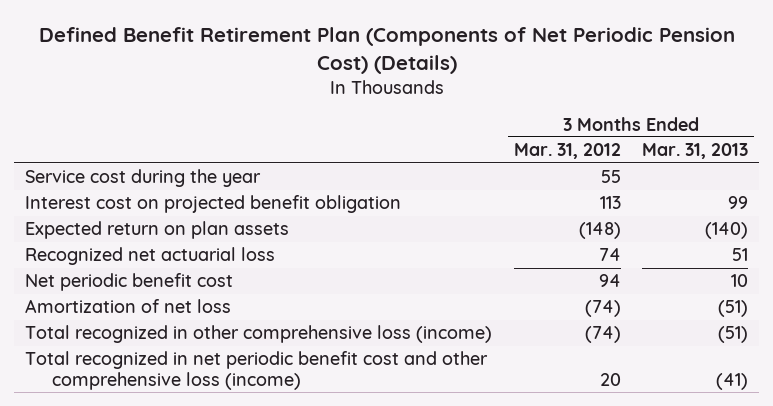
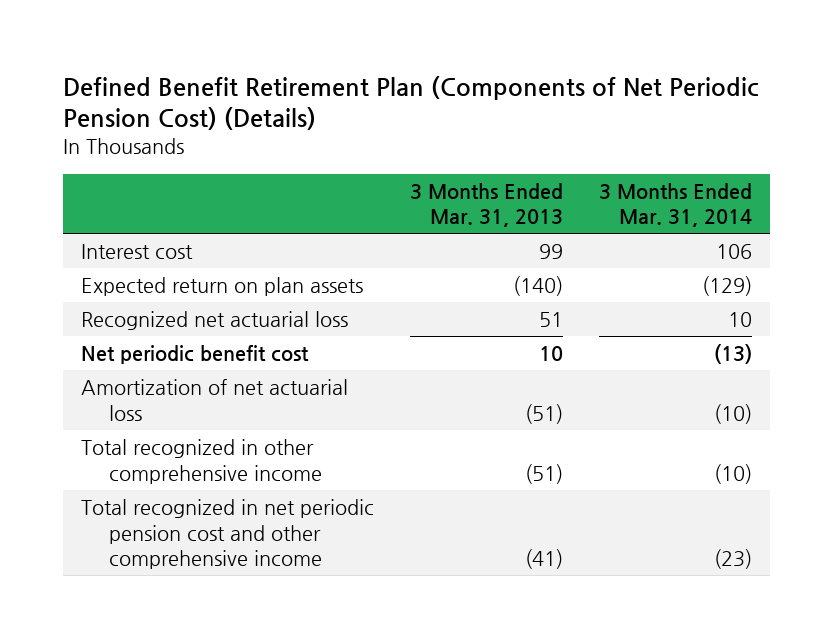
[513,143,621,160] Mar. 31, 2012 -> none
none -> [599,182,753,228] 3 Months Ended Mar. 31, 2014
[25,169,262,188] Service cost during the year -> none
[25,195,402,214] Interest cost on projected benefit obligation -> [81,244,194,260] Interest cost
[25,299,232,314] Amortization of net loss -> [81,379,349,421] Amortization of net actuarial loss
[25,325,493,344] Total recognized in other comprehensive loss (income) -> [81,439,323,484] Total recognized in other comprehensive income
[25,351,489,390] Total recognized in net periodic benefit cost and other comprehensive loss (income) -> [81,499,375,569] Total recognized in net periodic pension cost and other comprehensive income

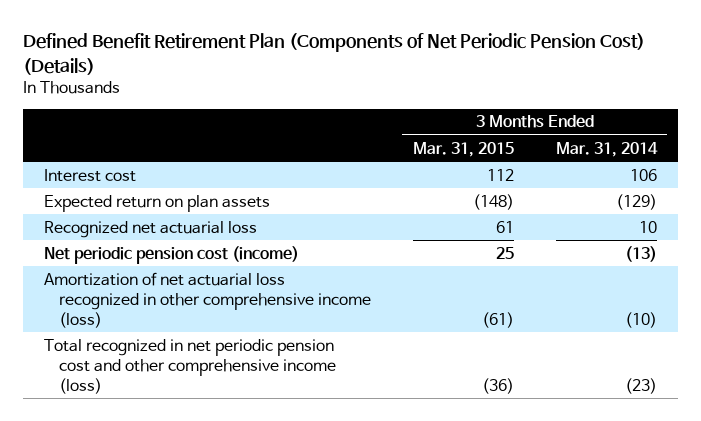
[410,182,564,228] 3 Months Ended Mar. 31, 2013 -> none
none -> [412,141,514,157] Mar. 31, 2015
[81,379,349,421] Amortization of net actuarial loss -> none
[81,345,310,365] Net periodic benefit cost -> [44,245,300,264] Net periodic pension cost (income)
[81,439,323,484] Total recognized in other comprehensive income -> [44,271,371,328] Amortization of net actuarial loss recognized in other comprehensive income (loss)
[81,499,375,569] Total recognized in net periodic pension cost and other comprehensive income -> [44,338,336,394] Total recognized in net periodic pension cost and other comprehensive income (loss)

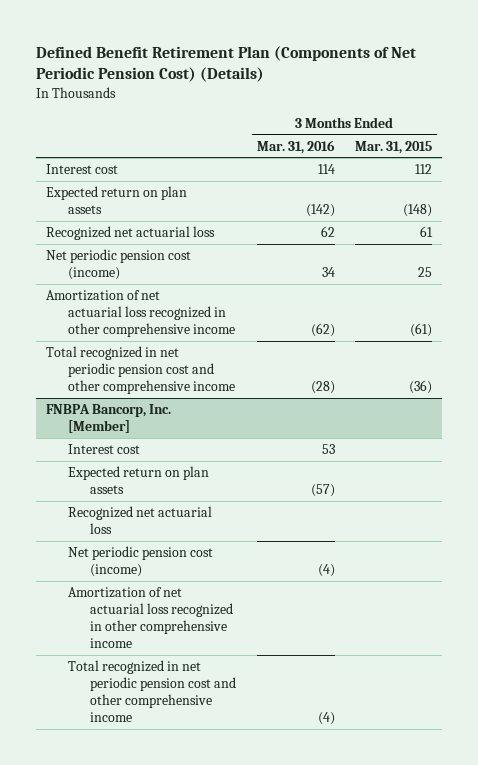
[555,141,658,157] Mar. 31, 2014 -> none
none -> [256,139,335,154] Mar. 31, 2016
[44,271,371,328] Amortization of net actuarial loss recognized in other comprehensive income (loss) -> [46,290,236,338] Amortization of net actuarial loss recognized in other comprehensive income
[44,338,336,394] Total recognized in net periodic pension cost and other comprehensive income (loss) -> [46,346,236,395] Total recognized in net periodic pension cost and other comprehensive income
none -> [46,404,172,434] FNBPA Bancorp, Inc. [Member]
none -> [68,444,141,455] Interest cost
none -> [68,466,210,495] Expected return on plan assets
none -> [68,506,213,535] Recognized net actuarial loss
none -> [68,546,214,578] Net periodic pension cost (income)
none -> [68,587,234,649] Amortization of net actuarial loss recognized in other comprehensive income
none -> [68,660,237,723] Total recognized in net periodic pension cost and other comprehensive income

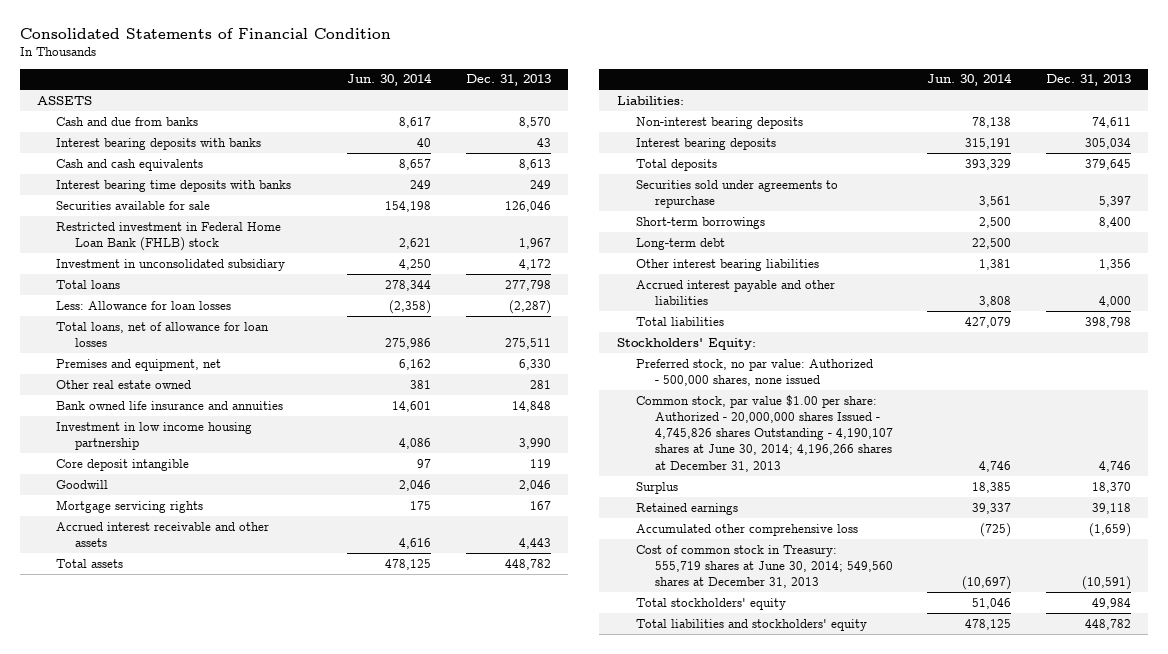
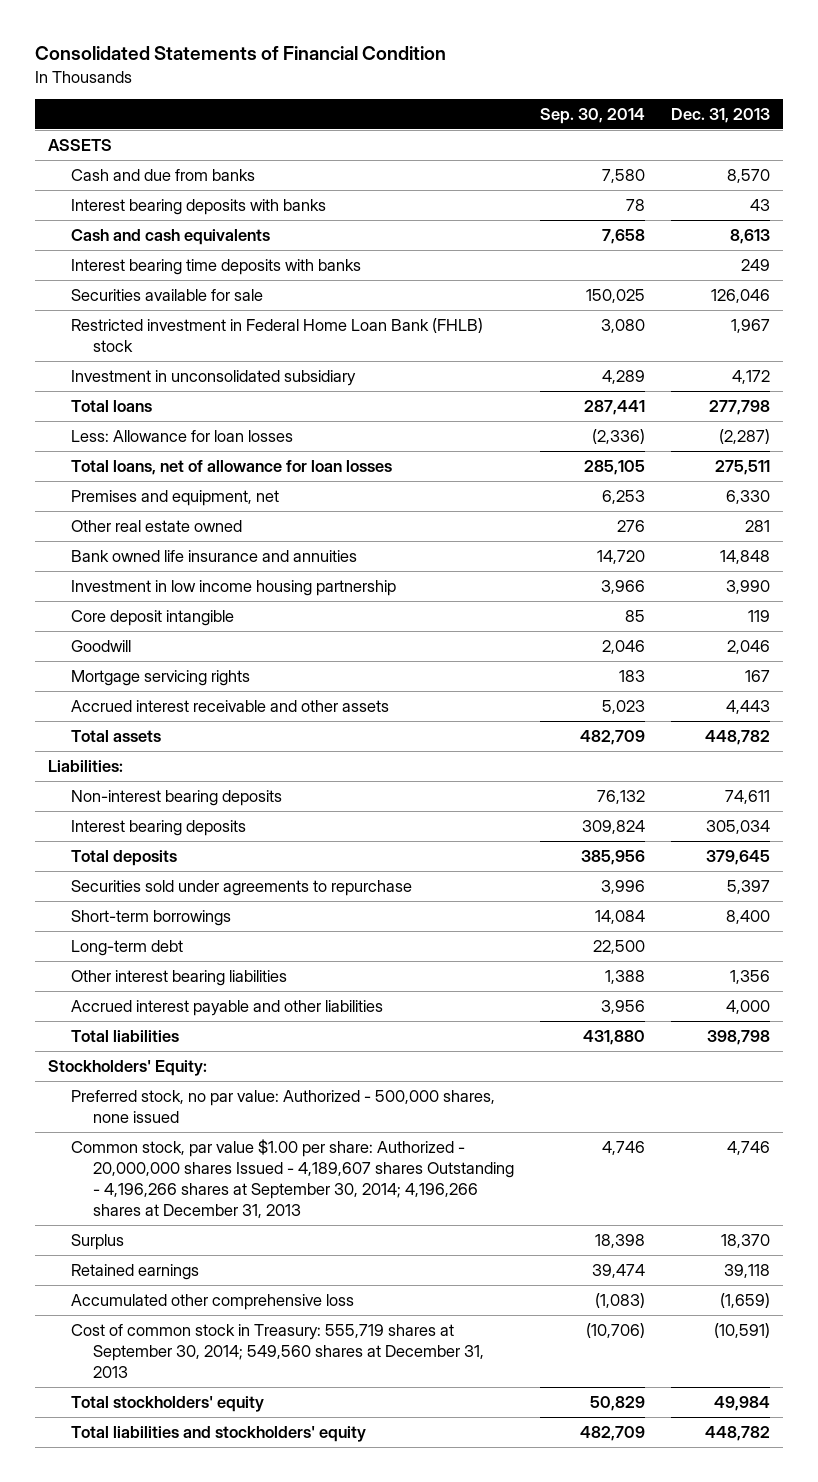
[347,73,433,87] Jun. 30, 2014 -> none
none -> [539,107,645,124] Sep. 30, 2014
[635,394,893,472] Common stock, par value $1.00 per share: Authorized - 20,000,000 shares Issued - 4,745,826 shares Outstanding - 4,190,107 shares at June 30, 2014; 4,196,266 shares at December 31, 2013 -> [70,1138,515,1218] Common stock, par value $1.00 per share: Authorized - 20,000,000 shares Issued - 4,189,607 shares Outstanding - 4,196,266 shares at September 30, 2014; 4,196,266 shares at December 31, 2013
[635,544,893,589] Cost of common stock in Treasury: 555,719 shares at June 30, 2014; 549,560 shares at December 31, 2013 -> [70,1323,485,1378] Cost of common stock in Treasury: 555,719 shares at September 30, 2014; 549,560 shares at December 31, 2013

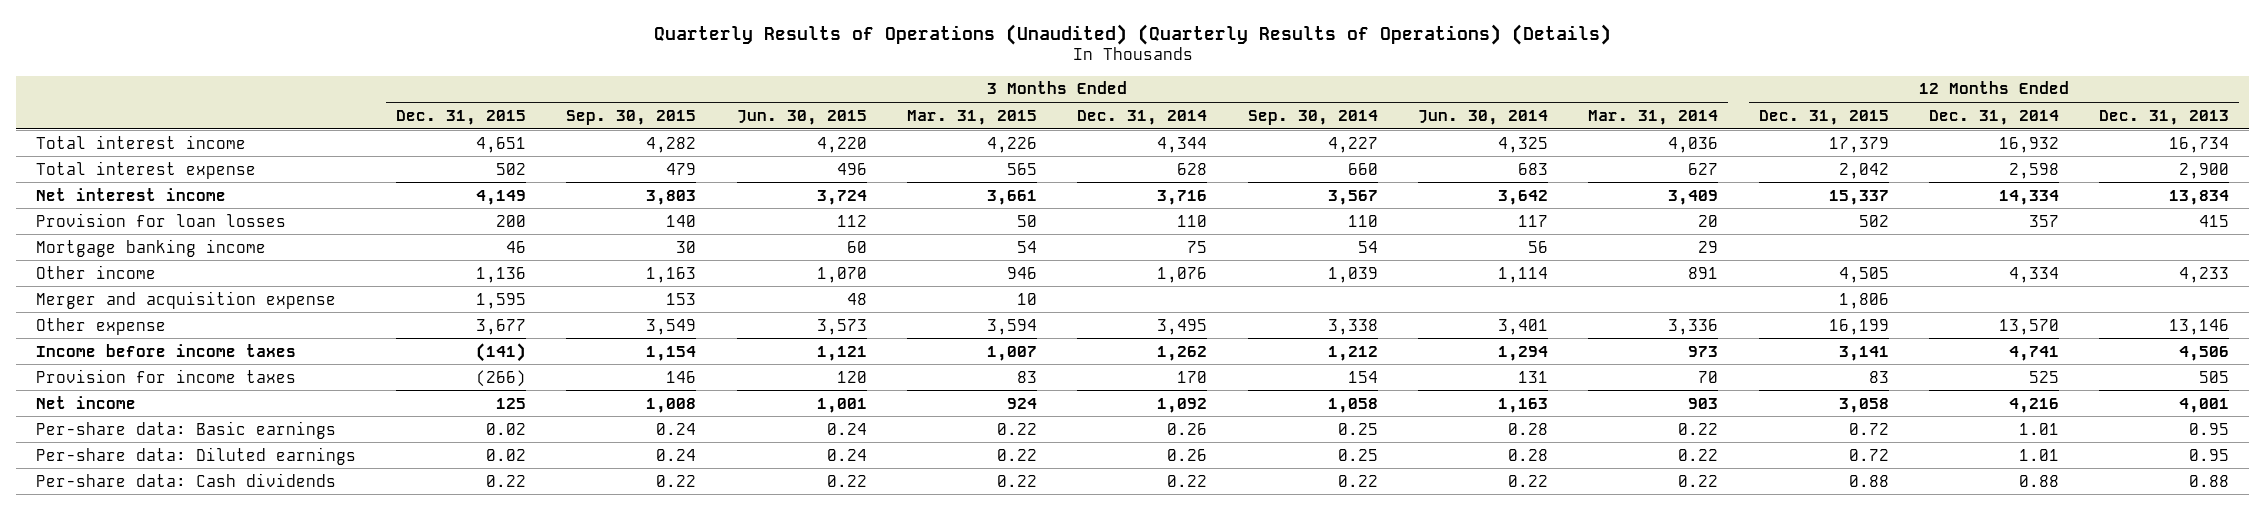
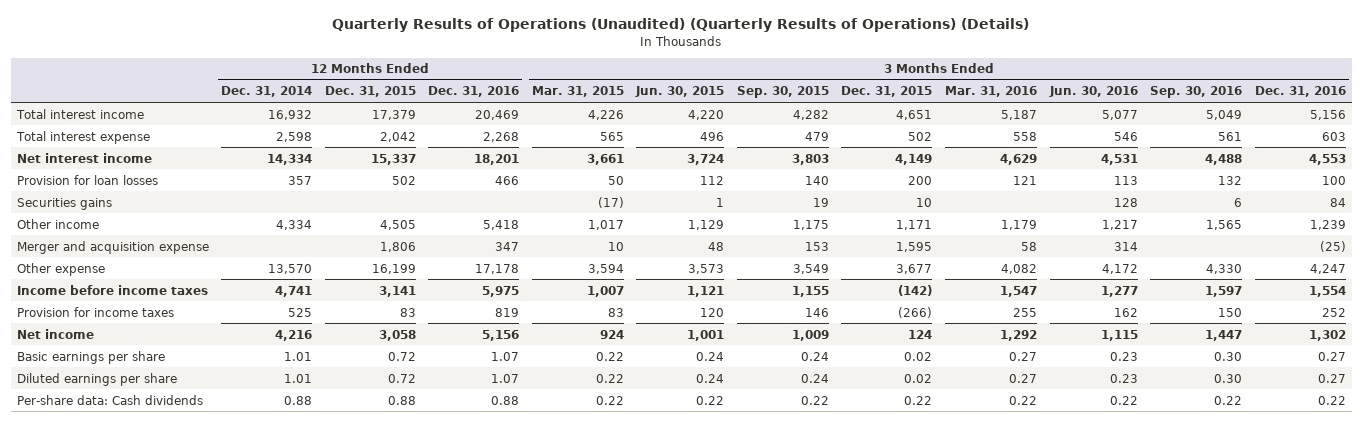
[1077,109,1208,125] Dec. 31, 2014 -> none
[1247,109,1378,125] Sep. 30, 2014 -> none
[1418,109,1549,125] Jun. 30, 2014 -> none
[1588,109,1719,125] Mar. 31, 2014 -> none
[2099,109,2230,125] Dec. 31, 2013 -> none
none -> [428,86,520,98] Dec. 31, 2016
none -> [944,86,1037,98] Mar. 31, 2016
none -> [1048,86,1138,98] Jun. 30, 2016
none -> [1150,86,1243,99] Sep. 30, 2016
none -> [1254,86,1346,98] Dec. 31, 2016
[35,238,266,257] Mortgage banking income -> none
none -> [16,197,112,210] Securities gains
[476,266,527,283] 1,136 -> [896,219,933,230] 1,171
[646,266,697,283] 1,163 -> [792,219,829,230] 1,175
[816,266,867,283] 1,070 -> [688,219,725,230] 1,129
[1007,266,1038,279] 946 -> [587,219,624,230] 1,017
[476,342,527,362] (141) -> [898,284,933,296] (142)
[646,345,697,361] 1,154 -> [791,285,829,297] 1,155
[496,397,527,409] 125 -> [908,329,933,339] 124
[646,397,697,413] 1,008 -> [791,329,829,341] 1,009
[35,420,336,439] Per-share data: Basic earnings -> [16,350,165,364] Basic earnings per share
[35,446,356,465] Per-share data: Diluted earnings -> [16,372,177,386] Diluted earnings per share

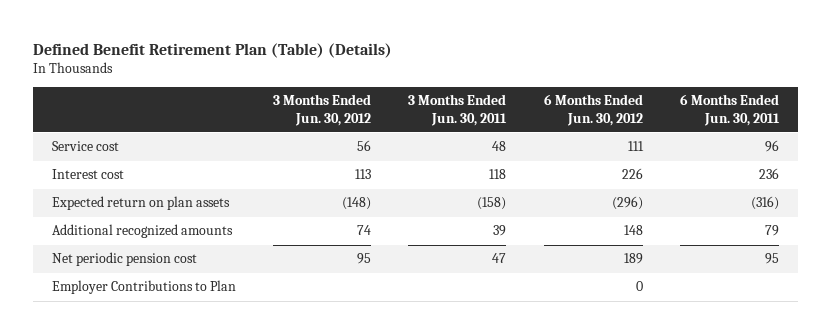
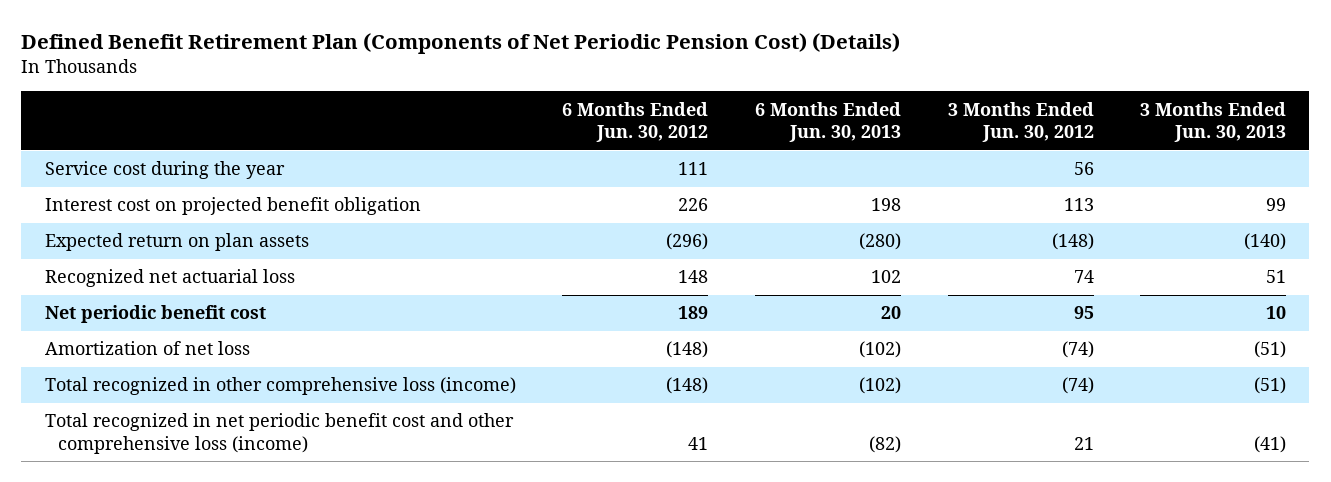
[33,42,393,58] Defined Benefit Retirement Plan (Table) (Details) -> [21,33,901,55] Defined Benefit Retirement Plan (Components of Net Periodic Pension Cost) (Details)
[408,94,508,126] 3 Months Ended Jun. 30, 2011 -> none
[679,94,780,126] 6 Months Ended Jun. 30, 2011 -> none
none -> [754,101,901,143] 6 Months Ended Jun. 30, 2013
none -> [1140,101,1287,143] 3 Months Ended Jun. 30, 2013
[51,141,119,152] Service cost -> [44,161,285,180] Service cost during the year
[51,169,124,180] Interest cost -> [44,197,421,216] Interest cost on projected benefit obligation
[51,280,236,295] Employer Contributions to Plan -> none
[51,224,233,239] Additional recognized amounts -> [44,269,295,288] Recognized net actuarial loss
[51,252,197,267] Net periodic pension cost -> [44,305,266,324] Net periodic benefit cost
none -> [44,341,250,356] Amortization of net loss
none -> [44,377,516,396] Total recognized in other comprehensive loss (income)
none -> [44,413,514,454] Total recognized in net periodic benefit cost and other comprehensive loss (income)

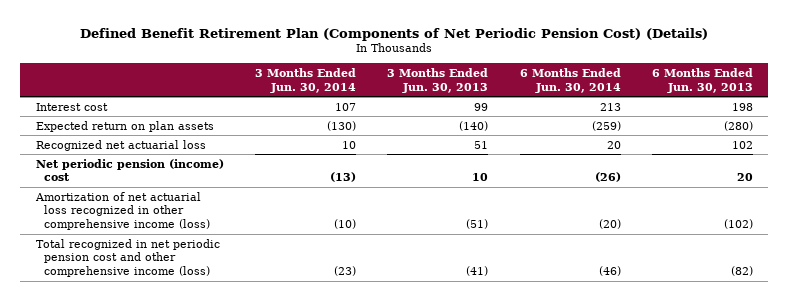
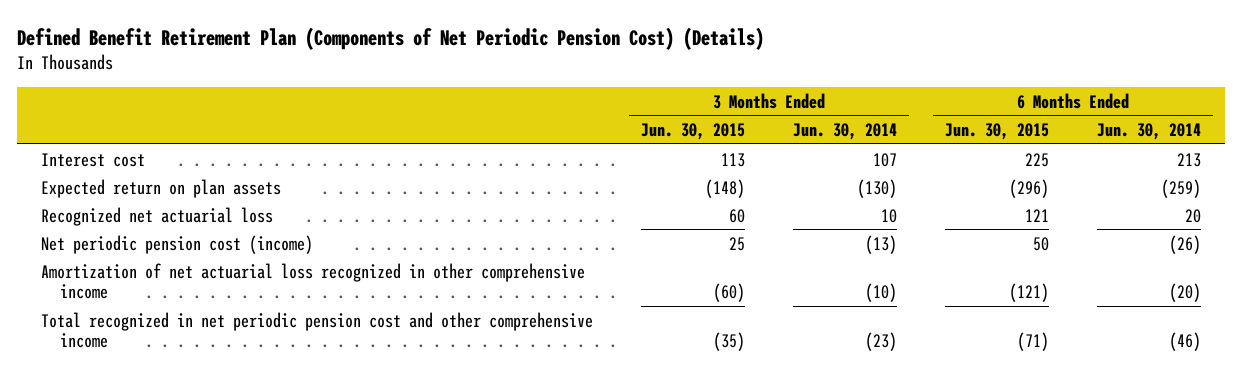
[387,68,489,93] 3 Months Ended Jun. 30, 2013 -> none
[651,68,753,93] 6 Months Ended Jun. 30, 2013 -> none
none -> [640,122,745,140] Jun. 30, 2015
none -> [944,122,1049,140] Jun. 30, 2015
[36,158,225,182] Net periodic pension (income) cost -> [40,234,313,254] Net periodic pension cost (income)
[35,191,211,231] Amortization of net actuarial loss recognized in other comprehensive income (loss) -> [40,262,585,300] Amortization of net actuarial loss recognized in other comprehensive income
[36,238,221,278] Total recognized in net periodic pension cost and other comprehensive income (loss) -> [40,311,593,349] Total recognized in net periodic pension cost and other comprehensive income

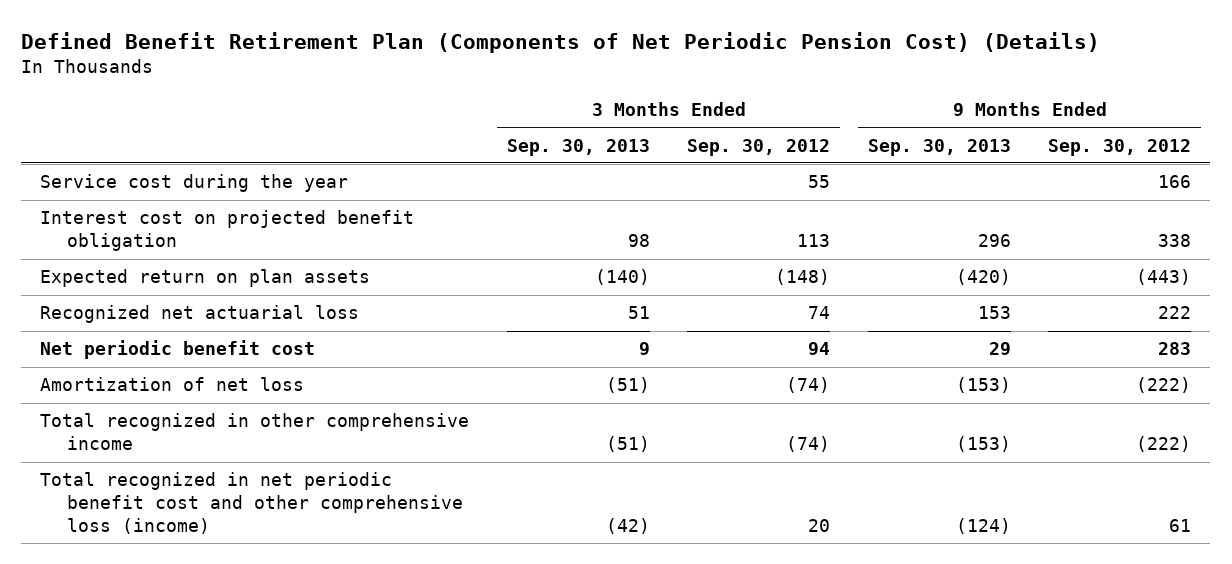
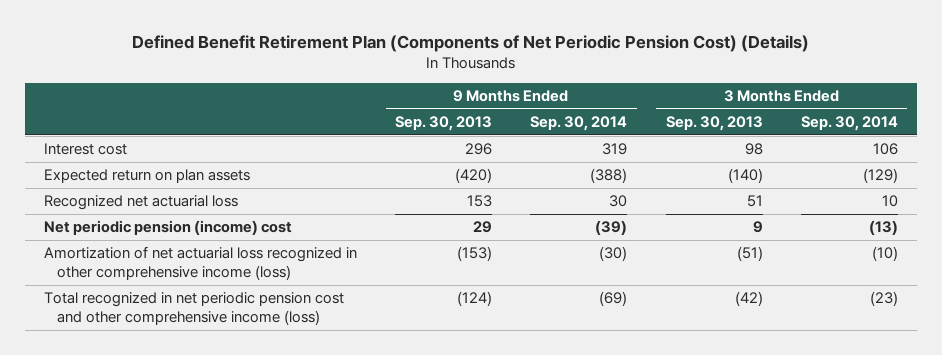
[687,138,831,156] Sep. 30, 2012 -> none
[1048,138,1192,156] Sep. 30, 2012 -> none
none -> [530,116,628,132] Sep. 30, 2014
none -> [800,116,898,132] Sep. 30, 2014
[40,174,349,193] Service cost during the year -> none
[40,210,415,252] Interest cost on projected benefit obligation -> [43,143,127,156] Interest cost
[40,377,305,392] Amortization of net loss -> none
[40,340,316,360] Net periodic benefit cost -> [43,220,292,236] Net periodic pension (income) cost
[40,413,470,451] Total recognized in other comprehensive income -> [43,246,357,281] Amortization of net actuarial loss recognized in other comprehensive income (loss)
[40,472,463,535] Total recognized in net periodic benefit cost and other comprehensive loss (income) -> [43,292,344,326] Total recognized in net periodic pension cost and other comprehensive income (loss)

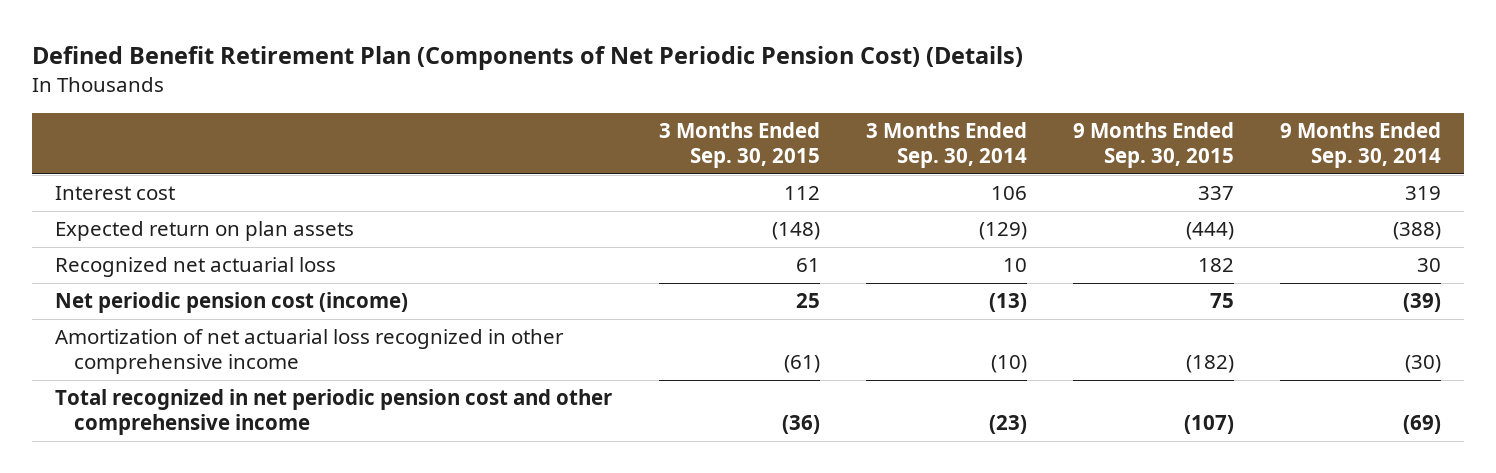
[395,116,493,132] Sep. 30, 2013 -> none
[665,116,763,132] Sep. 30, 2013 -> none
none -> [658,122,820,169] 3 Months Ended Sep. 30, 2015
none -> [1072,122,1234,169] 9 Months Ended Sep. 30, 2015
[43,220,292,236] Net periodic pension (income) cost -> [55,292,409,314] Net periodic pension cost (income)
[43,246,357,281] Amortization of net actuarial loss recognized in other comprehensive income (loss) -> [55,329,565,375] Amortization of net actuarial loss recognized in other comprehensive income
[43,292,344,326] Total recognized in net periodic pension cost and other comprehensive income (loss) -> [55,389,613,436] Total recognized in net periodic pension cost and other comprehensive income

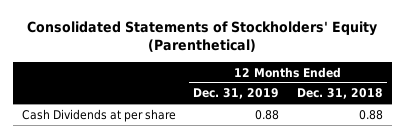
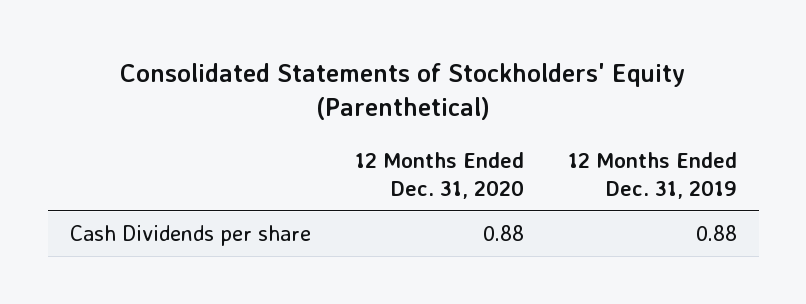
[297,88,384,100] Dec. 31, 2018 -> none
none -> [354,151,524,200] 12 Months Ended Dec. 31, 2020
[21,108,176,122] Cash Dividends at per share -> [69,225,311,247] Cash Dividends per share

